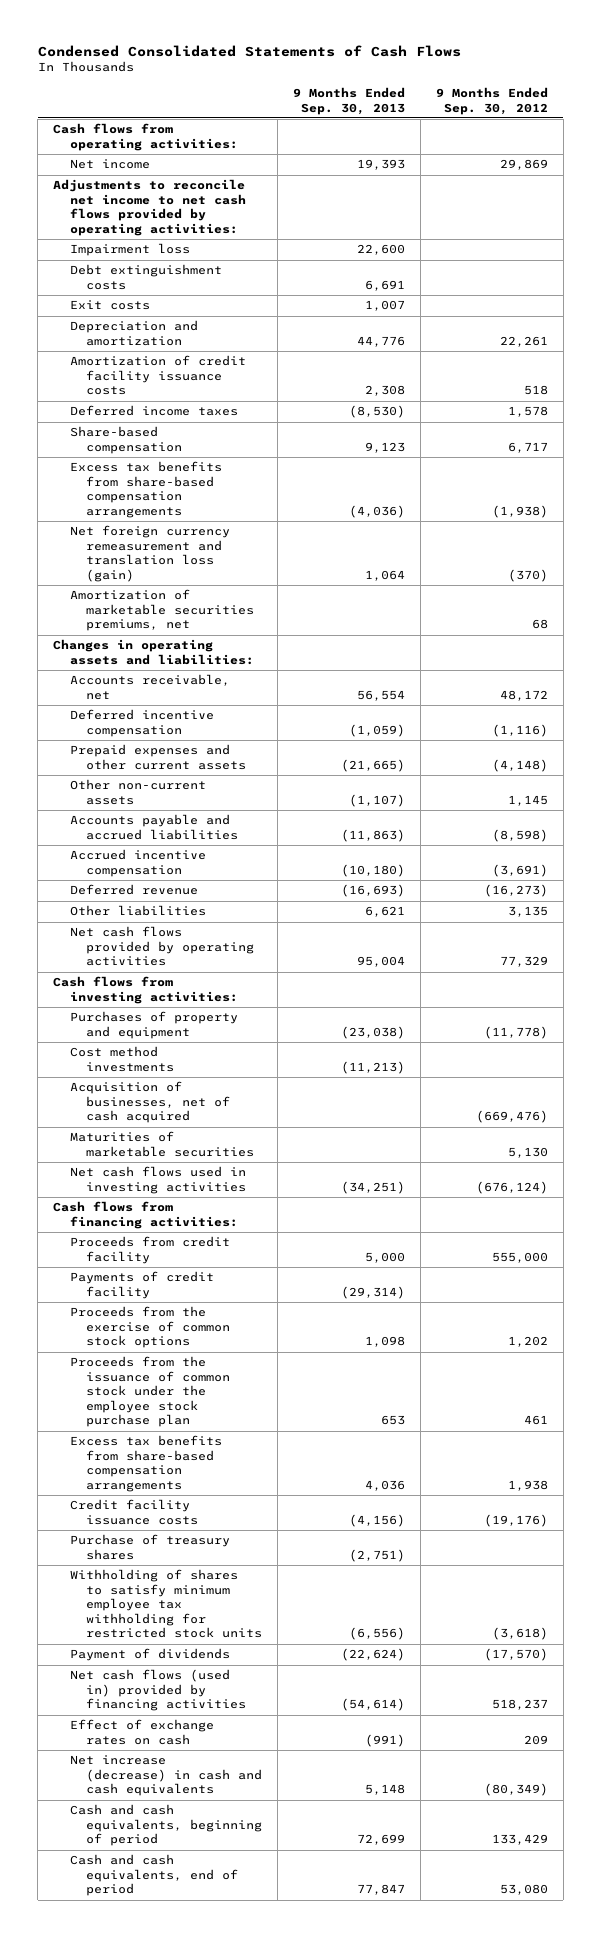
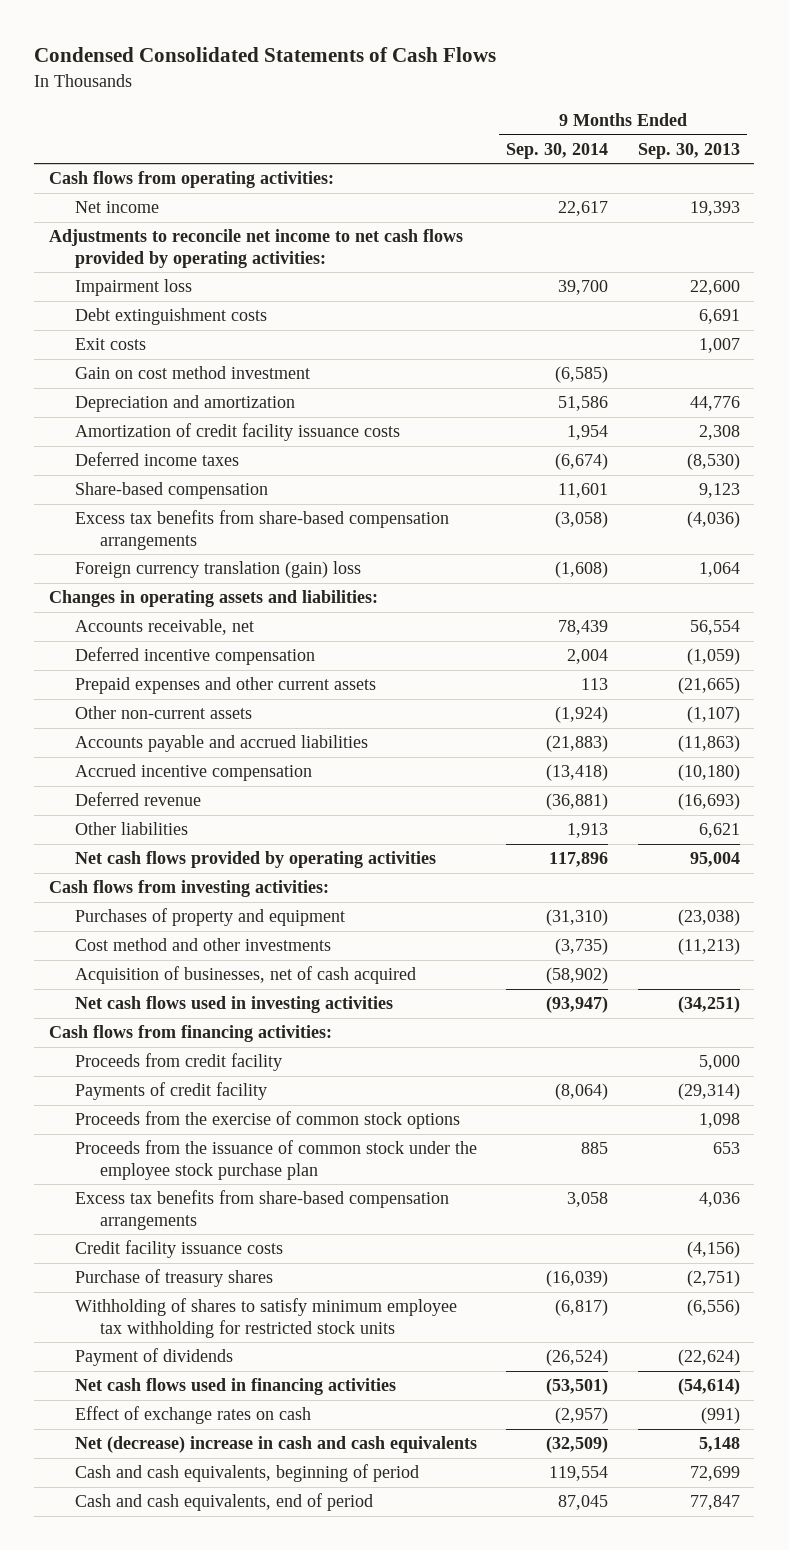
[435,87,548,115] 9 Months Ended Sep. 30, 2012 -> none
none -> [506,142,609,159] Sep. 30, 2014
none -> [74,366,310,380] Gain on cost method investment
[69,589,255,632] Amortization of marketable securities premiums, net -> none
[69,525,230,582] Net foreign currency remeasurement and translation loss (gain) -> [74,561,361,579] Foreign currency translation (gain) loss
[69,1046,175,1072] Cost method investments -> [74,938,331,952] Cost method and other investments
[69,1131,255,1157] Maturities of marketable securities -> none
[69,1669,247,1712] Net cash flows (used in) provided by financing activities -> [74,1378,396,1396] Net cash flows used in financing activities
[69,1755,263,1797] Net increase (decrease) in cash and cash equivalents -> [74,1436,477,1454] Net (decrease) increase in cash and cash equivalents

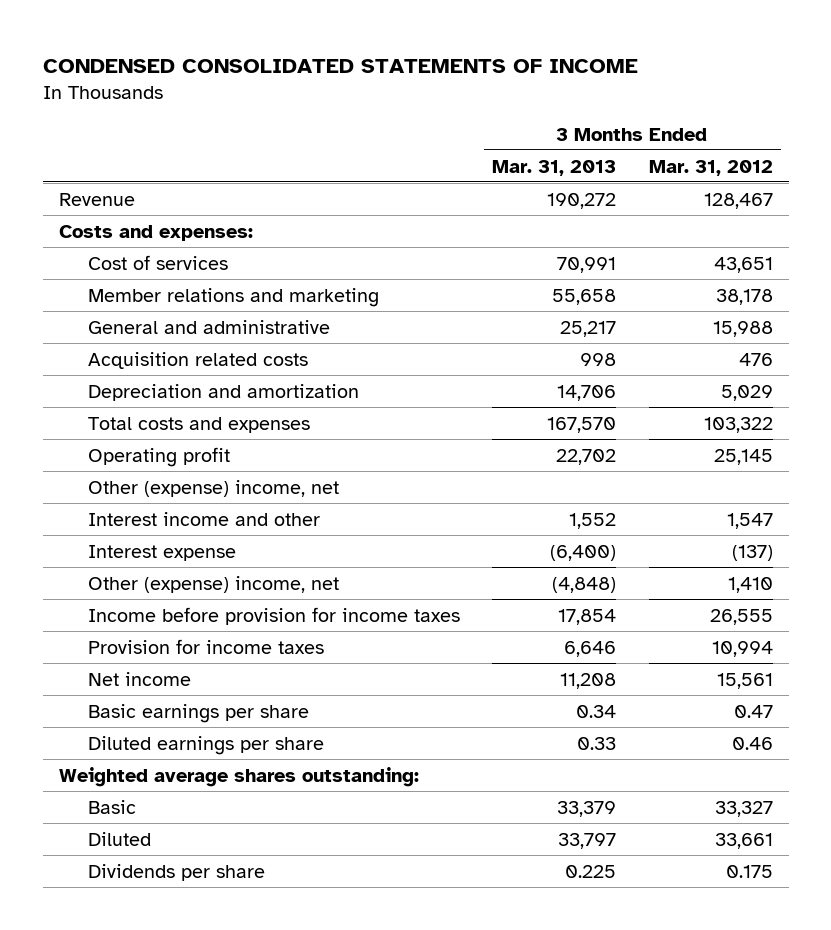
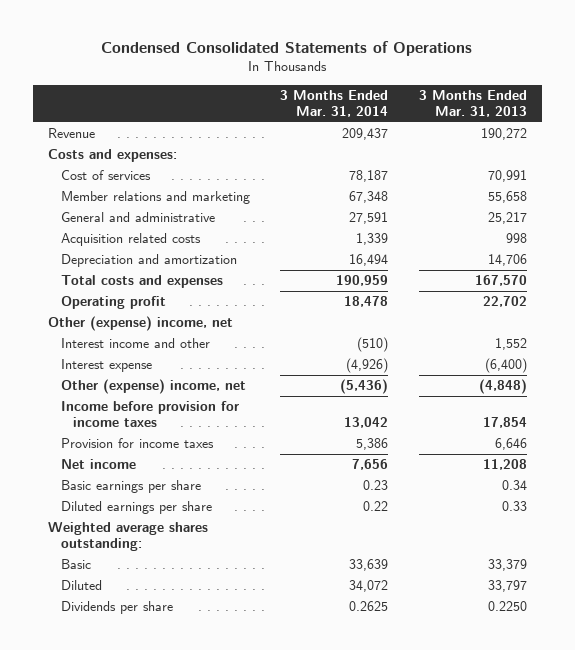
[42,58,638,73] CONDENSED CONSOLIDATED STATEMENTS OF INCOME -> [101,41,473,57] Condensed Consolidated Statements of Operations
[648,159,773,176] Mar. 31, 2012 -> none
none -> [280,90,389,117] 3 Months Ended Mar. 31, 2014
[565,864,617,878] 0.225 -> [487,601,527,612] 0.2250

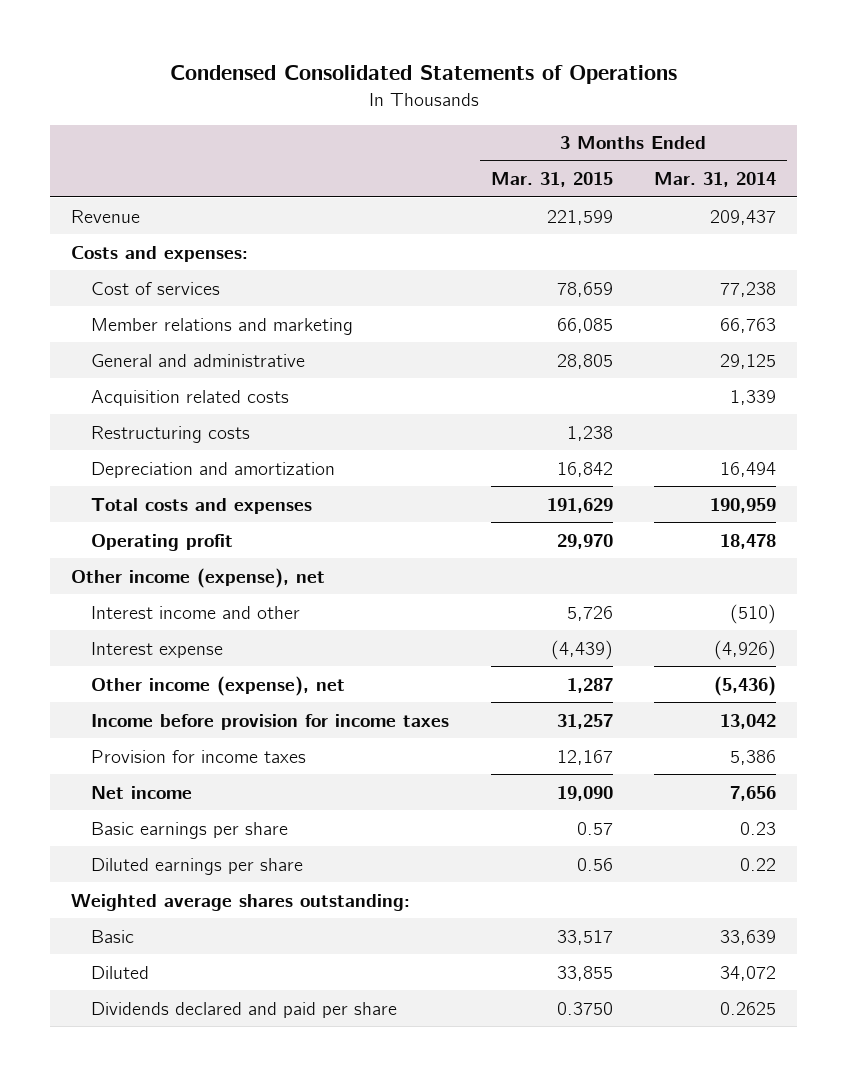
[418,90,527,117] 3 Months Ended Mar. 31, 2013 -> none
none -> [490,172,613,188] Mar. 31, 2015
[349,170,389,183] 78,187 -> [720,281,777,297] 77,238
[349,191,389,204] 67,348 -> [720,317,777,333] 66,763
[349,212,389,225] 27,591 -> [720,353,777,369] 29,125
none -> [91,425,251,443] Restructuring costs
[47,316,233,332] Other (expense) income, net -> [71,567,326,588] Other income (expense), net
[60,379,246,395] Other (expense) income, net -> [91,675,346,696] Other income (expense), net
[60,601,173,615] Dividends per share -> [91,1001,398,1018] Dividends declared and paid per share

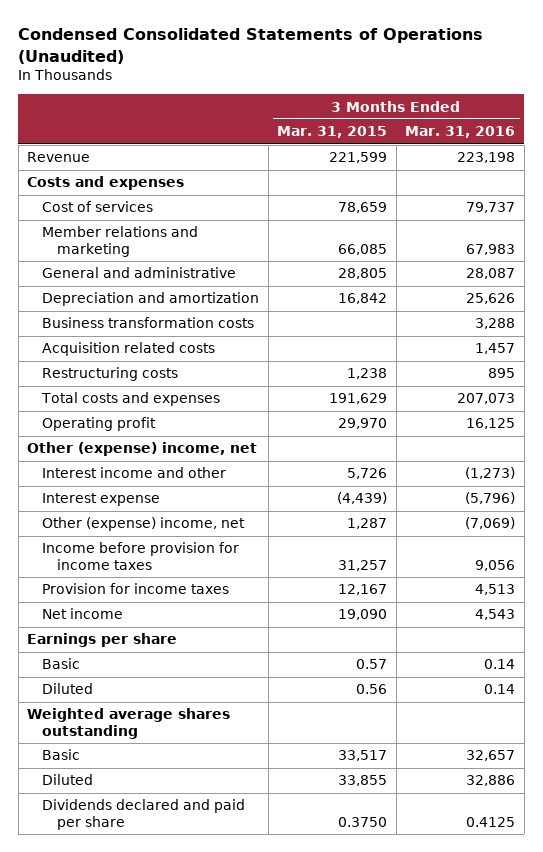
[169,64,677,84] Condensed Consolidated Statements of Operations -> [18,28,484,64] Condensed Consolidated Statements of Operations (Unaudited)
[654,172,777,188] Mar. 31, 2014 -> none
none -> [405,126,516,139] Mar. 31, 2016
[71,245,249,262] Costs and expenses: -> [27,176,185,191] Costs and expenses
[91,461,336,478] Depreciation and amortization -> [42,292,260,307] Depreciation and amortization
none -> [42,317,255,329] Business transformation costs
[71,567,326,588] Other income (expense), net -> [27,442,258,457] Other (expense) income, net
[91,675,346,696] Other income (expense), net -> [42,517,246,532] Other (expense) income, net
none -> [27,633,178,648] Earnings per share
[91,821,289,839] Basic earnings per share -> [42,658,81,670] Basic
[91,857,304,875] Diluted earnings per share -> [42,683,94,695] Diluted
[71,893,411,911] Weighted average shares outstanding: -> [27,708,231,739] Weighted average shares outstanding

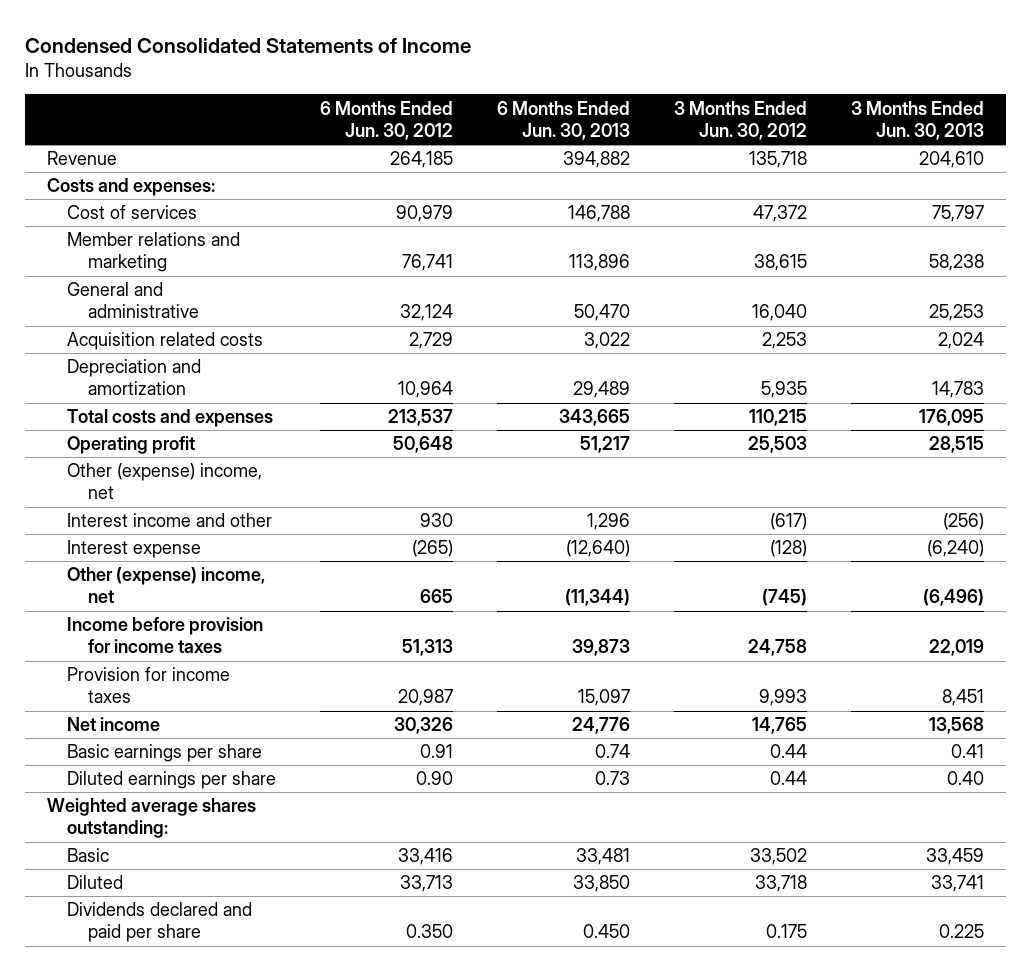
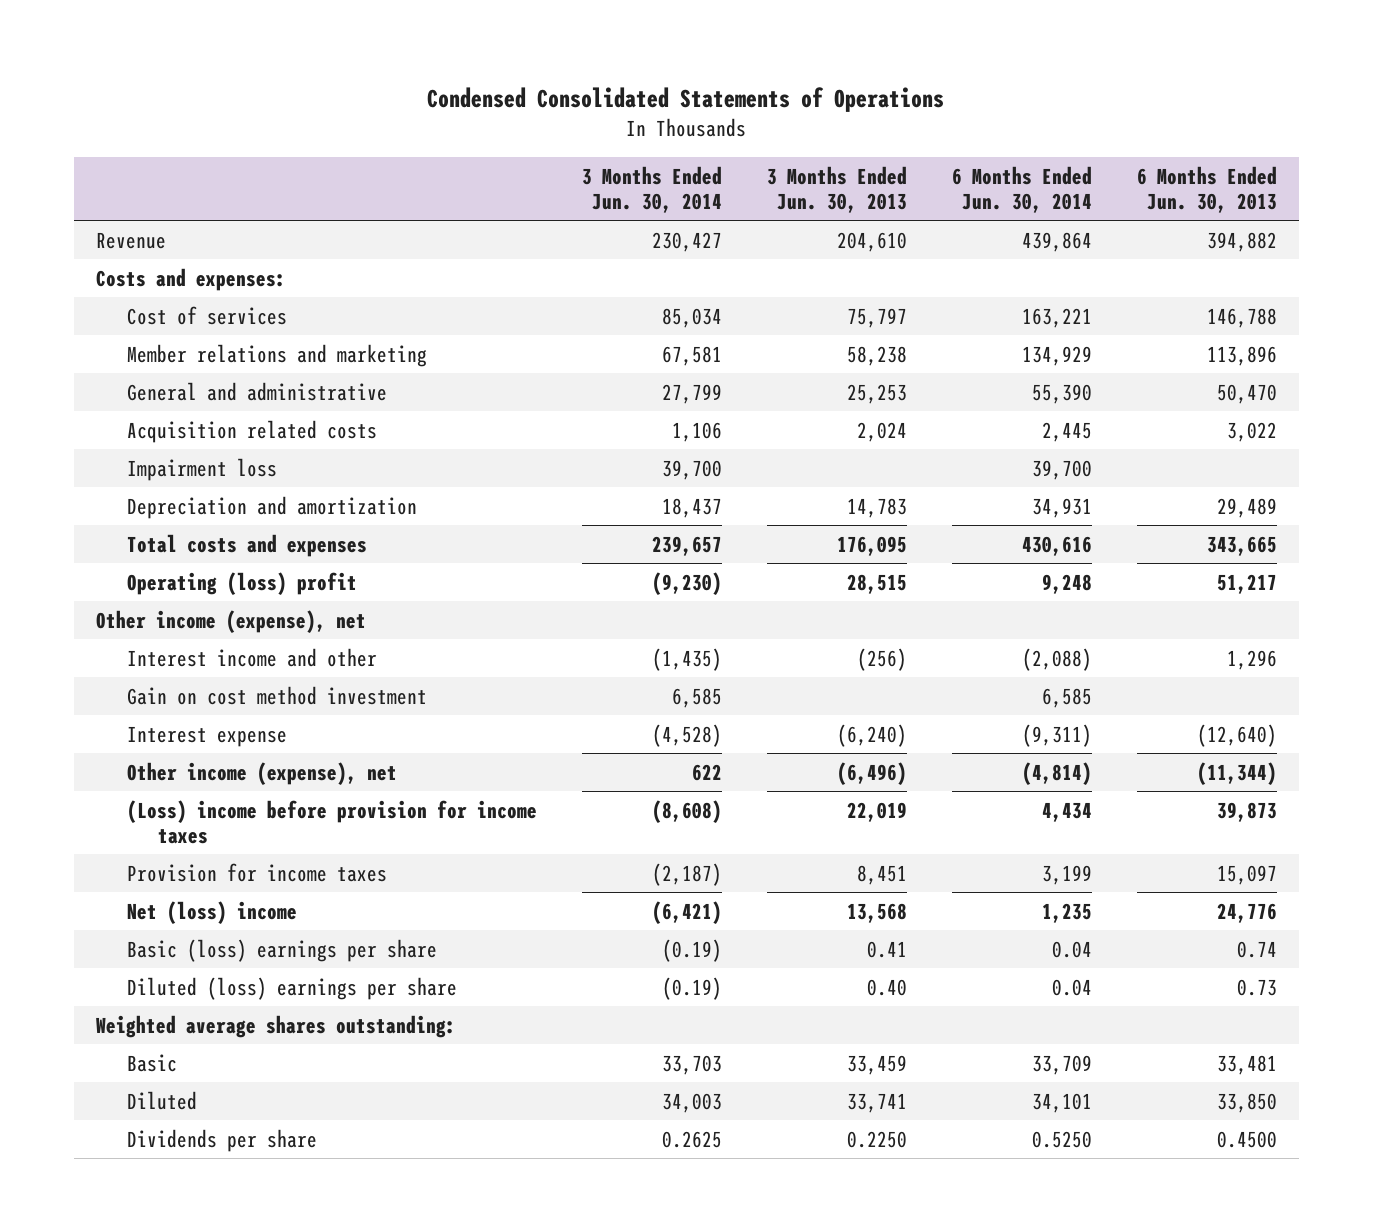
[24,37,471,53] Condensed Consolidated Statements of Income -> [427,86,945,112] Condensed Consolidated Statements of Operations
[320,100,454,140] 6 Months Ended Jun. 30, 2012 -> none
[674,100,808,140] 3 Months Ended Jun. 30, 2012 -> none
none -> [581,165,722,213] 3 Months Ended Jun. 30, 2014
none -> [951,165,1092,213] 6 Months Ended Jun. 30, 2014
none -> [127,457,278,481] Impairment loss
[67,436,196,455] Operating profit -> [127,571,358,595] Operating (loss) profit
[67,463,263,500] Other (expense) income, net -> [96,609,367,633] Other income (expense), net
none -> [127,685,428,705] Gain on cost method investment
[67,567,266,604] Other (expense) income, net -> [127,761,398,785] Other income (expense), net
[67,617,264,654] Income before provision for income taxes -> [127,799,538,844] (Loss) income before provision for income taxes
[67,717,161,732] Net income -> [127,900,298,924] Net (loss) income
[67,744,263,763] Basic earnings per share -> [127,938,438,962] Basic (loss) earnings per share
[67,771,277,790] Diluted earnings per share -> [127,976,458,1000] Diluted (loss) earnings per share
[67,902,253,943] Dividends declared and paid per share -> [127,1128,318,1152] Dividends per share
[583,924,631,939] 0.450 -> [1216,1130,1277,1148] 0.4500
[939,924,985,939] 0.225 -> [846,1130,907,1148] 0.2250

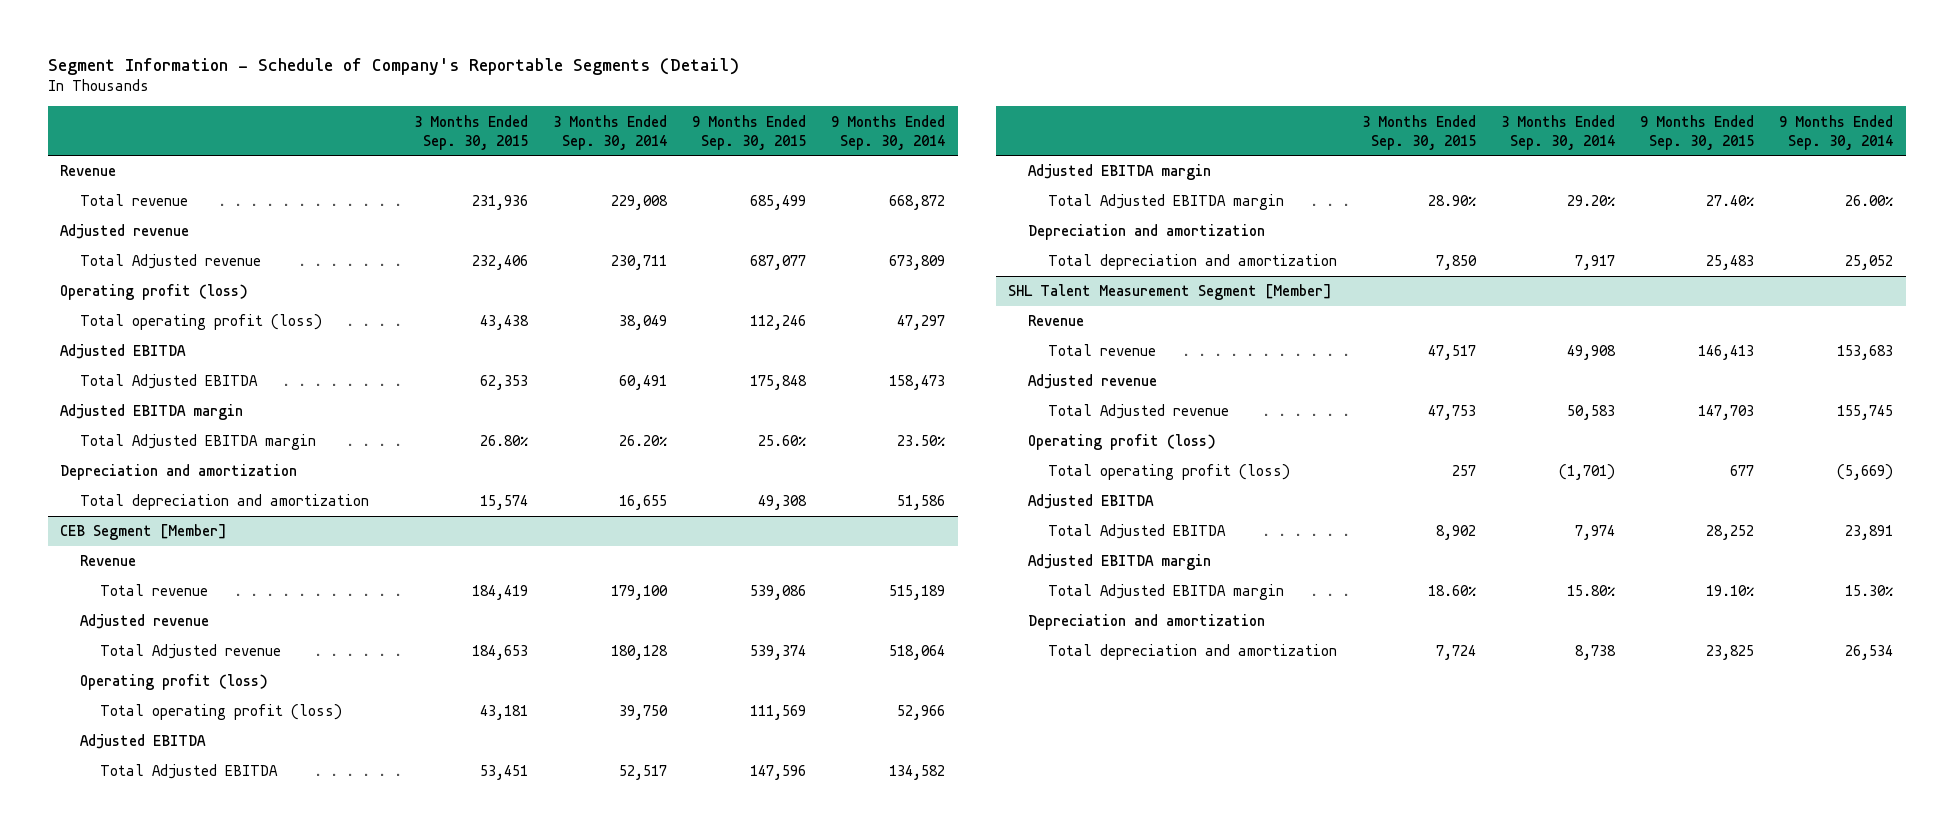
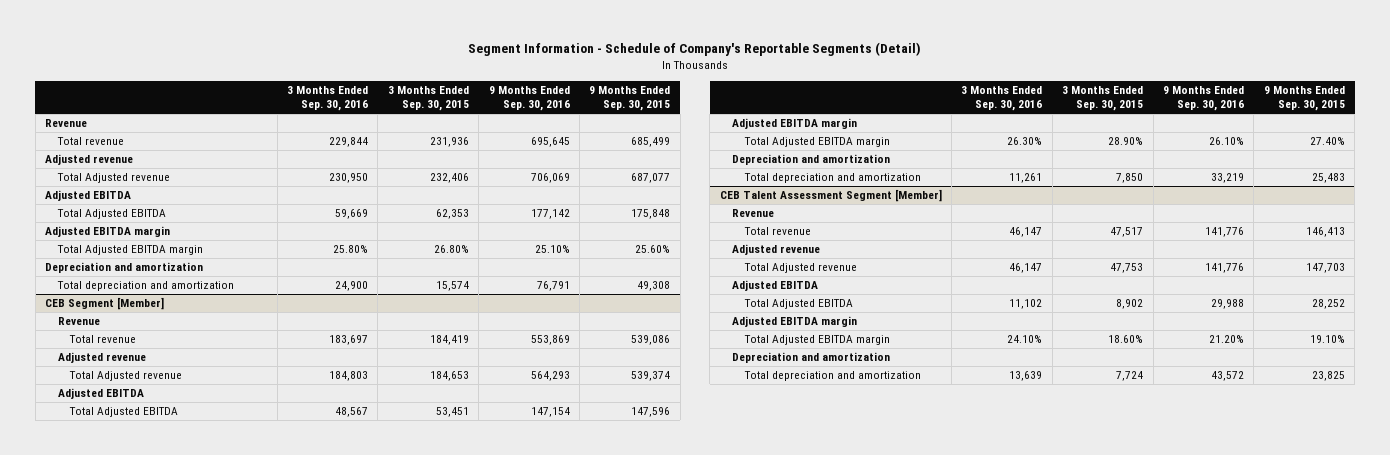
[553,114,668,150] 3 Months Ended Sep. 30, 2014 -> none
[831,114,946,150] 9 Months Ended Sep. 30, 2014 -> none
none -> [287,86,369,112] 3 Months Ended Sep. 30, 2016
none -> [488,86,570,112] 9 Months Ended Sep. 30, 2016
[60,284,249,301] Operating profit (loss) -> none
[80,314,323,331] Total operating profit (loss) -> none
[80,674,269,691] Operating profit (loss) -> none
[100,704,343,721] Total operating profit (loss) -> none
[1008,284,1333,301] SHL Talent Measurement Segment [Member] -> none
none -> [719,189,942,203] CEB Talent Assessment Segment [Member]
[1028,434,1217,451] Operating profit (loss) -> none
[1048,464,1291,481] Total operating profit (loss) -> none

